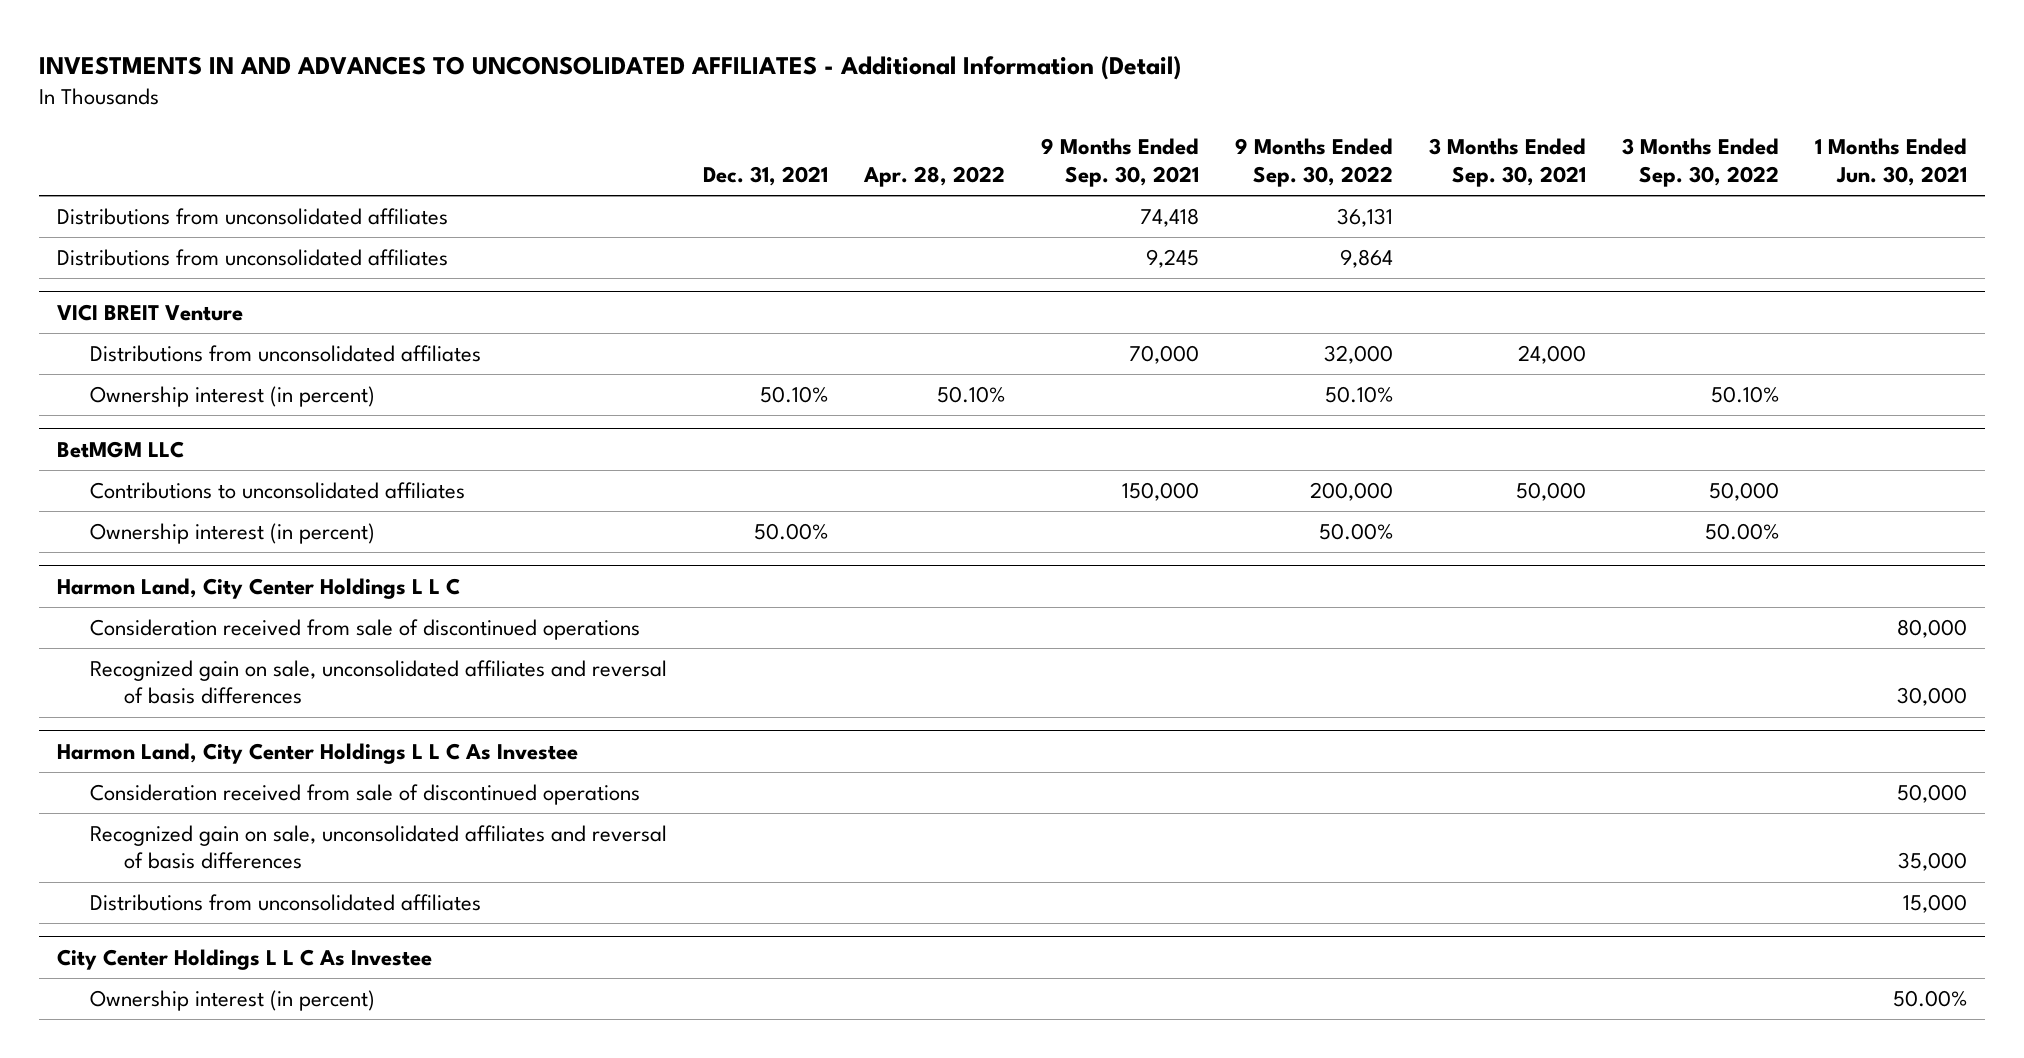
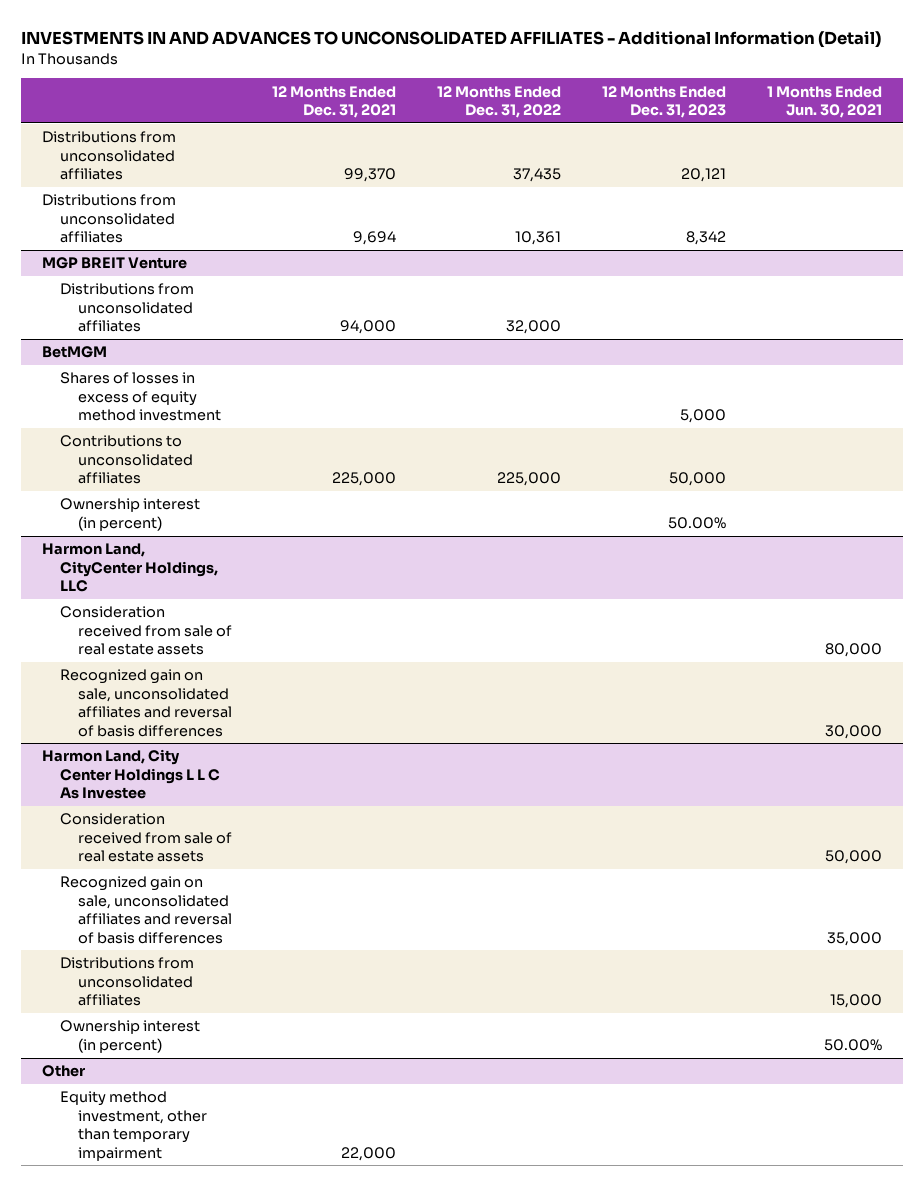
[703,165,829,186] Dec. 31, 2021 -> none
[863,165,1006,187] Apr. 28, 2022 -> none
[1041,138,1200,187] 9 Months Ended Sep. 30, 2021 -> none
[1235,138,1394,187] 9 Months Ended Sep. 30, 2022 -> none
[1429,138,1587,187] 3 Months Ended Sep. 30, 2021 -> none
[1622,138,1780,187] 3 Months Ended Sep. 30, 2022 -> none
none -> [272,85,397,118] 12 Months Ended Dec. 31, 2021
none -> [437,85,562,118] 12 Months Ended Dec. 31, 2022
none -> [602,85,727,118] 12 Months Ended Dec. 31, 2023
[57,303,244,321] VICI BREIT Venture -> none
[90,345,482,363] Distributions from unconsolidated affiliates -> none
[90,386,376,408] Ownership interest (in percent) -> none
none -> [41,257,187,270] MGP BREIT Venture
none -> [59,283,194,333] Distributions from unconsolidated affiliates
[57,440,185,458] BetMGM LLC -> [41,346,107,359] BetMGM
none -> [59,372,221,422] Shares of losses in excess of equity method investment
[57,577,461,599] Harmon Land, City Center Holdings L L C -> [41,543,218,593] Harmon Land, CityCenter Holdings, LLC
[90,619,641,641] Consideration received from sale of discontinued operations -> [59,606,232,656] Consideration received from sale of real estate assets
[90,784,641,806] Consideration received from sale of discontinued operations -> [59,813,232,863] Consideration received from sale of real estate assets
[57,948,433,970] City Center Holdings L L C As Investee -> none
[90,990,376,1012] Ownership interest (in percent) -> none
none -> [59,1020,200,1053] Ownership interest (in percent)
none -> [41,1065,85,1078] Other
none -> [59,1091,207,1161] Equity method investment, other than temporary impairment

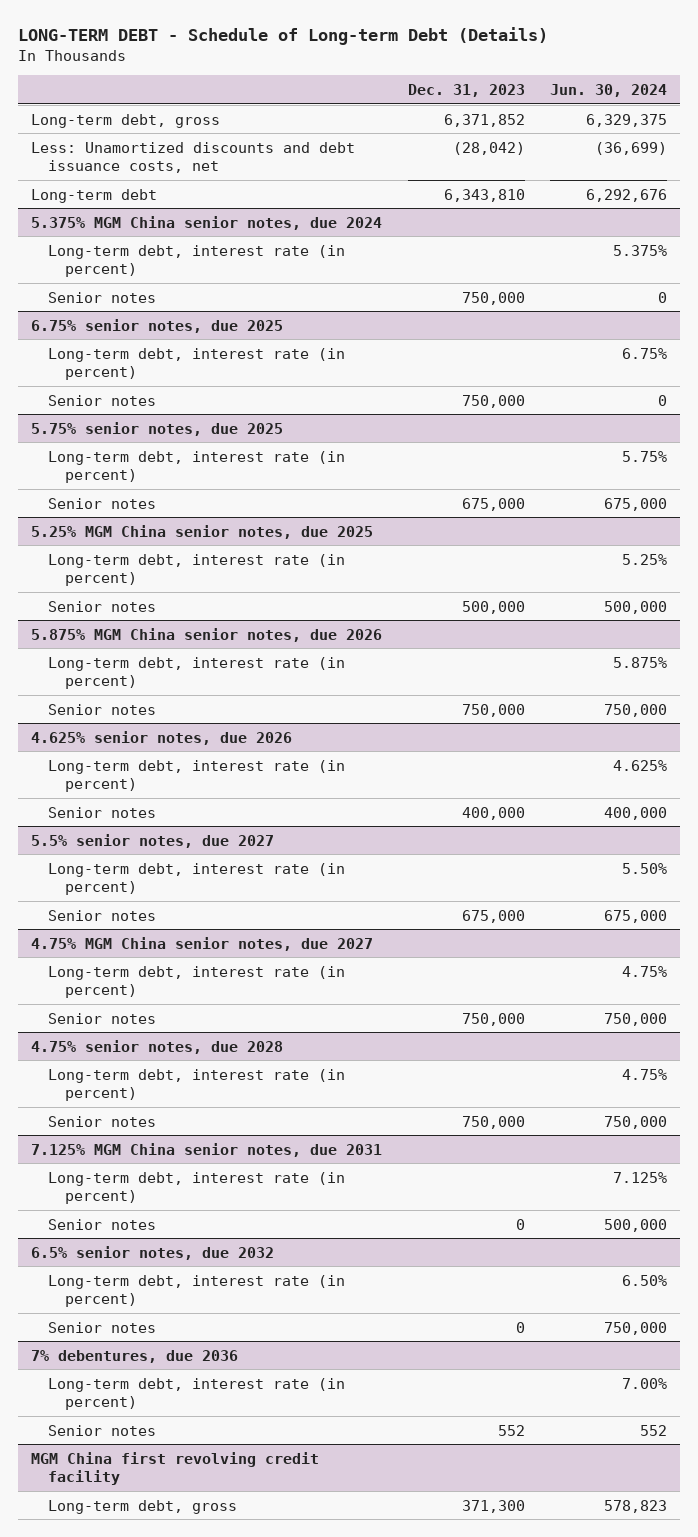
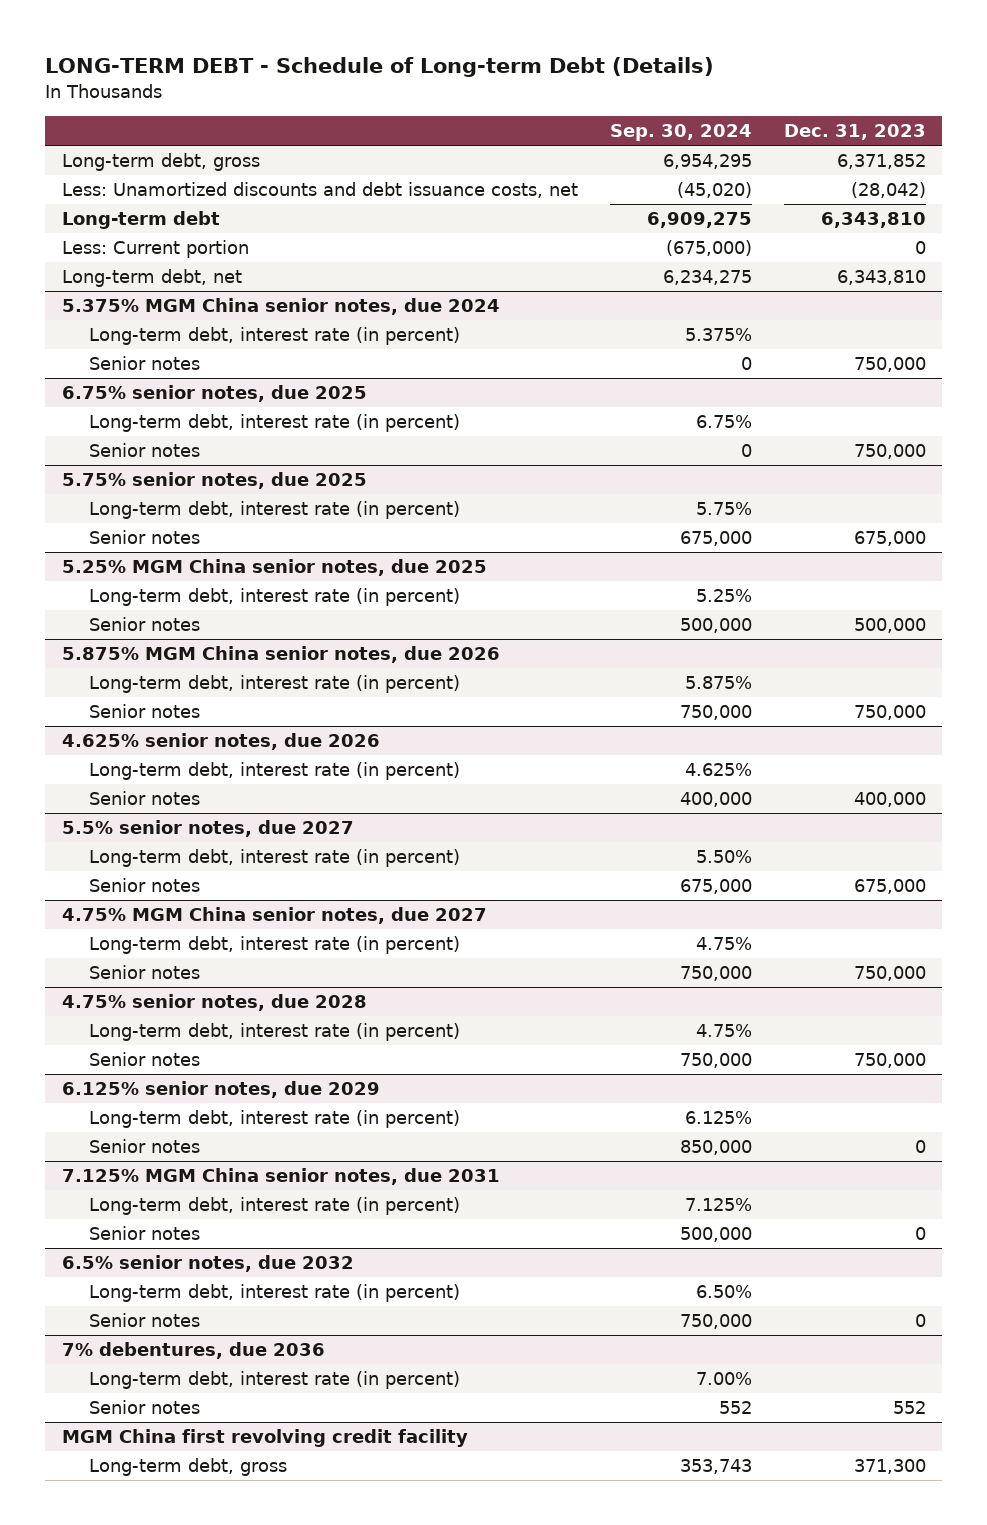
[549,83,667,97] Jun. 30, 2024 -> none
none -> [609,124,752,142] Sep. 30, 2024
none -> [61,240,249,259] Less: Current portion
none -> [61,269,242,288] Long-term debt, net
none -> [61,1081,380,1099] 6.125% senior notes, due 2029
none -> [89,1110,461,1129] Long-term debt, interest rate (in percent)
none -> [89,1139,201,1154] Senior notes

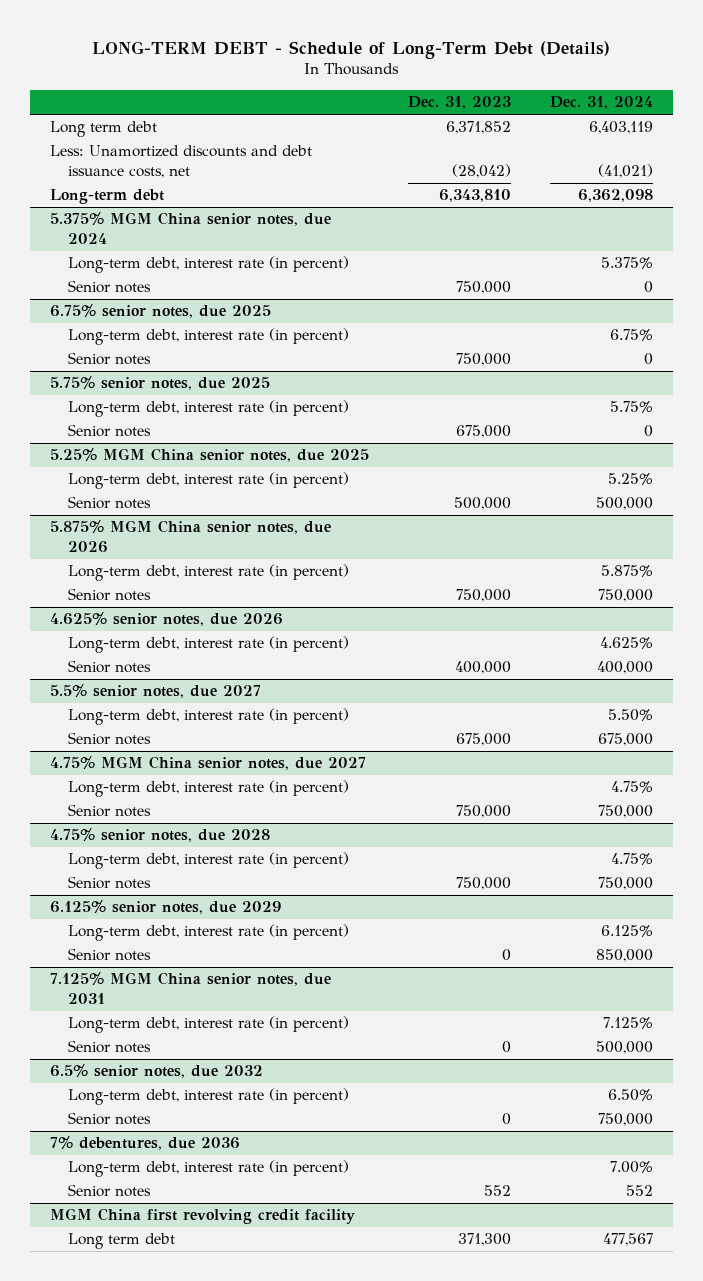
[45,57,715,78] LONG-TERM DEBT - Schedule of Long-term Debt (Details) -> [92,40,611,59] LONG-TERM DEBT - Schedule of Long-Term Debt (Details)
[609,124,752,142] Sep. 30, 2024 -> none
none -> [550,96,654,110] Dec. 31, 2024
[61,153,260,172] Long-term debt, gross -> [49,121,157,138] Long term debt
[61,240,249,259] Less: Current portion -> none
[61,269,242,288] Long-term debt, net -> none
[89,1458,288,1477] Long-term debt, gross -> [68,1233,176,1250] Long term debt

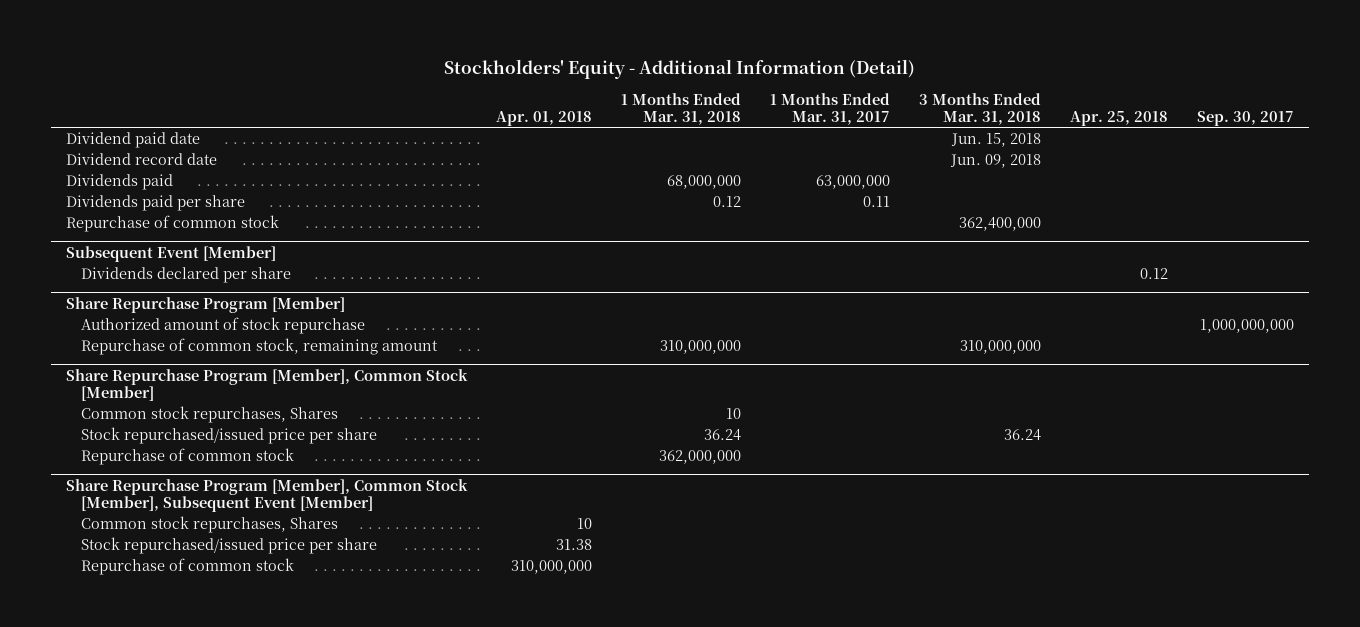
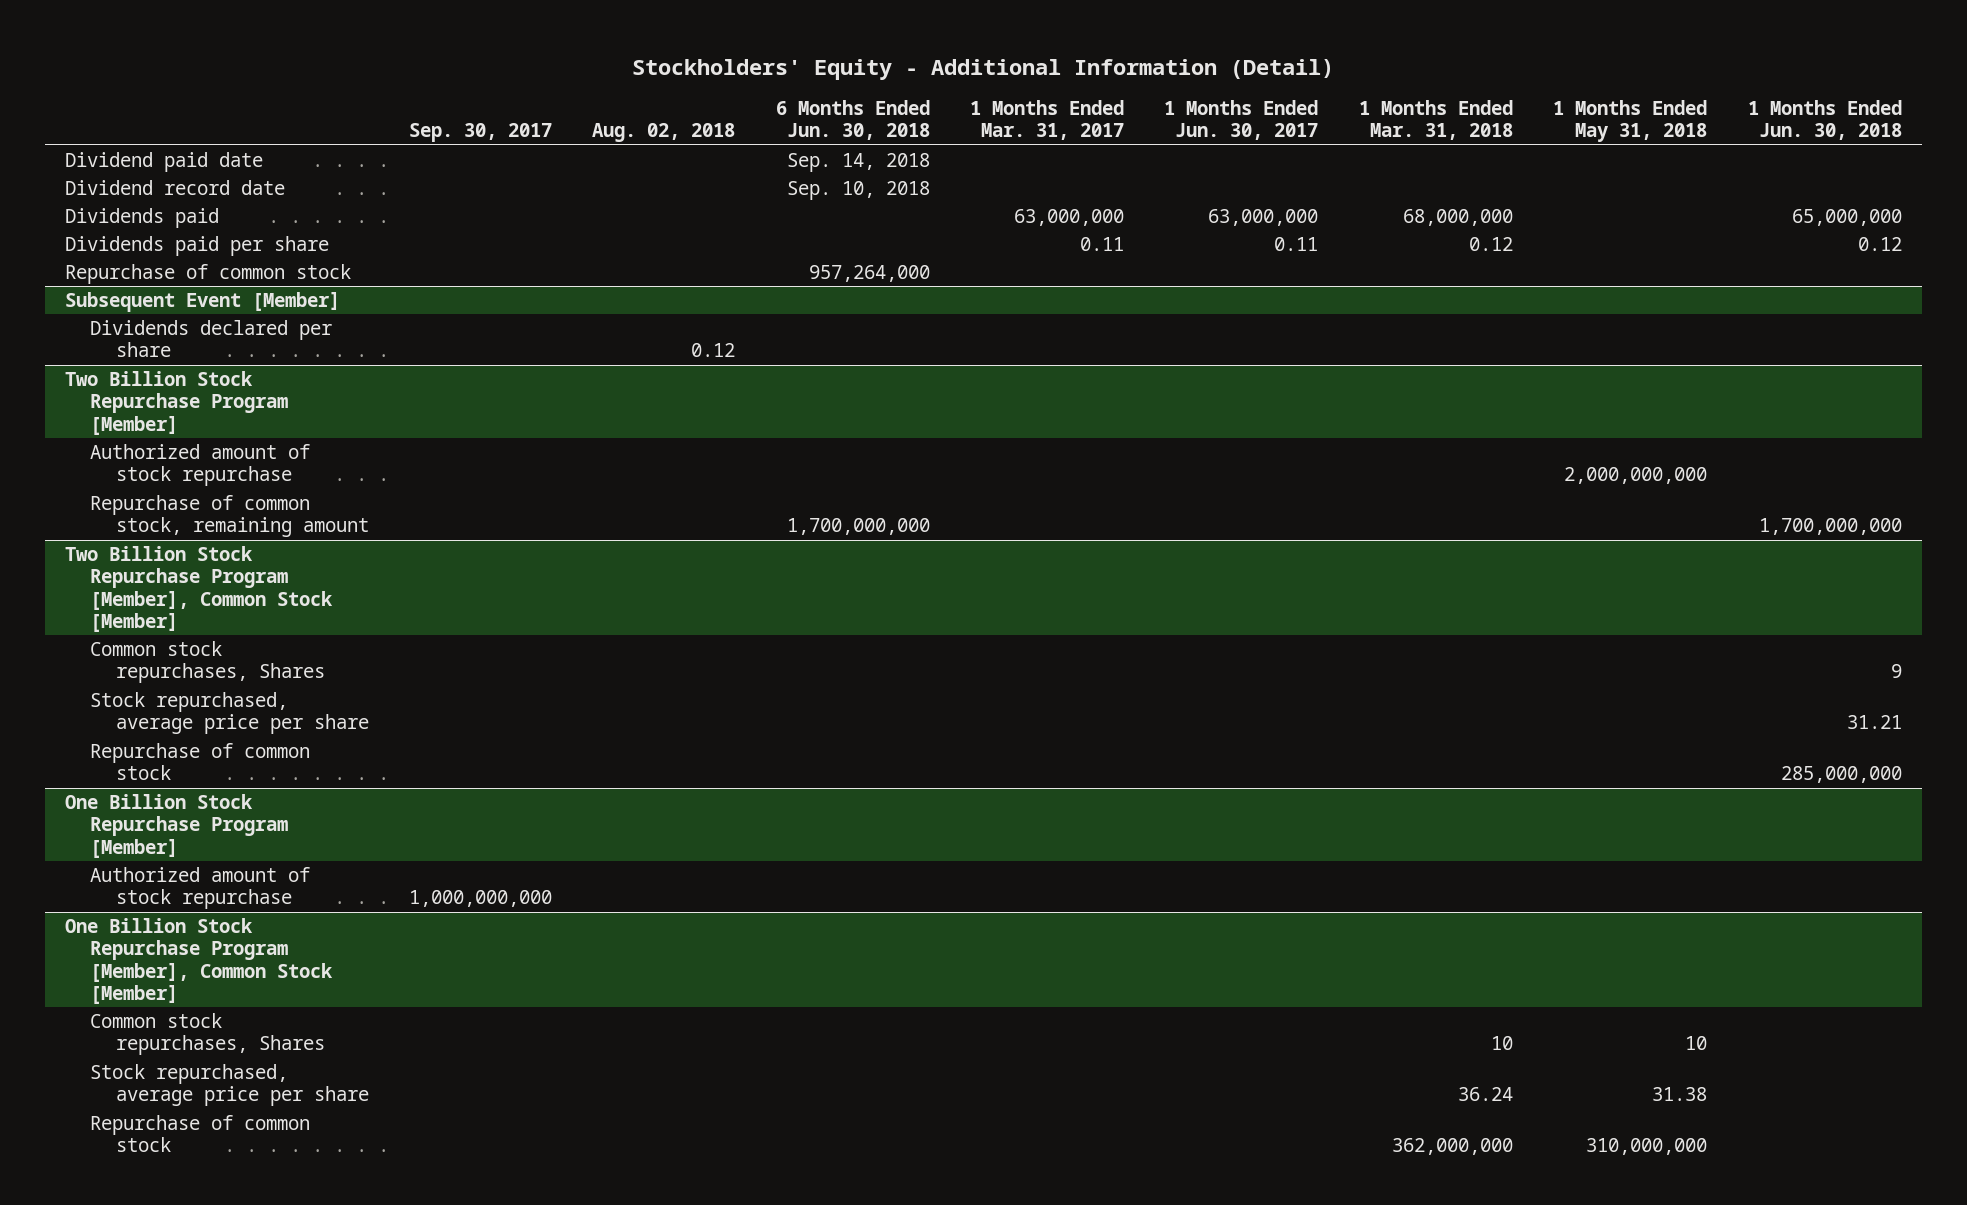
[495,110,592,126] Apr. 01, 2018 -> none
[918,93,1041,125] 3 Months Ended Mar. 31, 2018 -> none
[1070,110,1169,126] Apr. 25, 2018 -> none
none -> [592,123,736,143] Aug. 02, 2018
none -> [775,99,930,141] 6 Months Ended Jun. 30, 2018
none -> [1164,99,1319,141] 1 Months Ended Jun. 30, 2017
none -> [1553,99,1708,143] 1 Months Ended May 31, 2018
none -> [1747,99,1902,141] 1 Months Ended Jun. 30, 2018
none -> [65,371,289,435] Two Billion Stock Repurchase Program [Member]
none -> [90,444,311,487] Authorized amount of stock repurchase
none -> [90,495,369,538] Repurchase of common stock, remaining amount
none -> [65,546,334,633] Two Billion Stock Repurchase Program [Member], Common Stock [Member]
none -> [90,641,325,684] Common stock repurchases, Shares
none -> [90,692,369,735] Stock repurchased, average price per share
none -> [90,743,311,781] Repurchase of common stock
[65,296,345,313] Share Repurchase Program [Member] -> [65,794,289,858] One Billion Stock Repurchase Program [Member]
[81,338,439,356] Repurchase of common stock, remaining amount -> none
[65,368,468,401] Share Repurchase Program [Member], Common Stock [Member] -> [65,918,334,1005] One Billion Stock Repurchase Program [Member], Common Stock [Member]
[81,427,378,445] Stock repurchased/issued price per share -> [90,1064,369,1107] Stock repurchased, average price per share
[65,478,468,512] Share Repurchase Program [Member], Common Stock [Member], Subsequent Event [Member] -> none
[81,516,339,534] Common stock repurchases, Shares -> none
[81,537,378,555] Stock repurchased/issued price per share -> none
[81,558,295,576] Repurchase of common stock -> none

